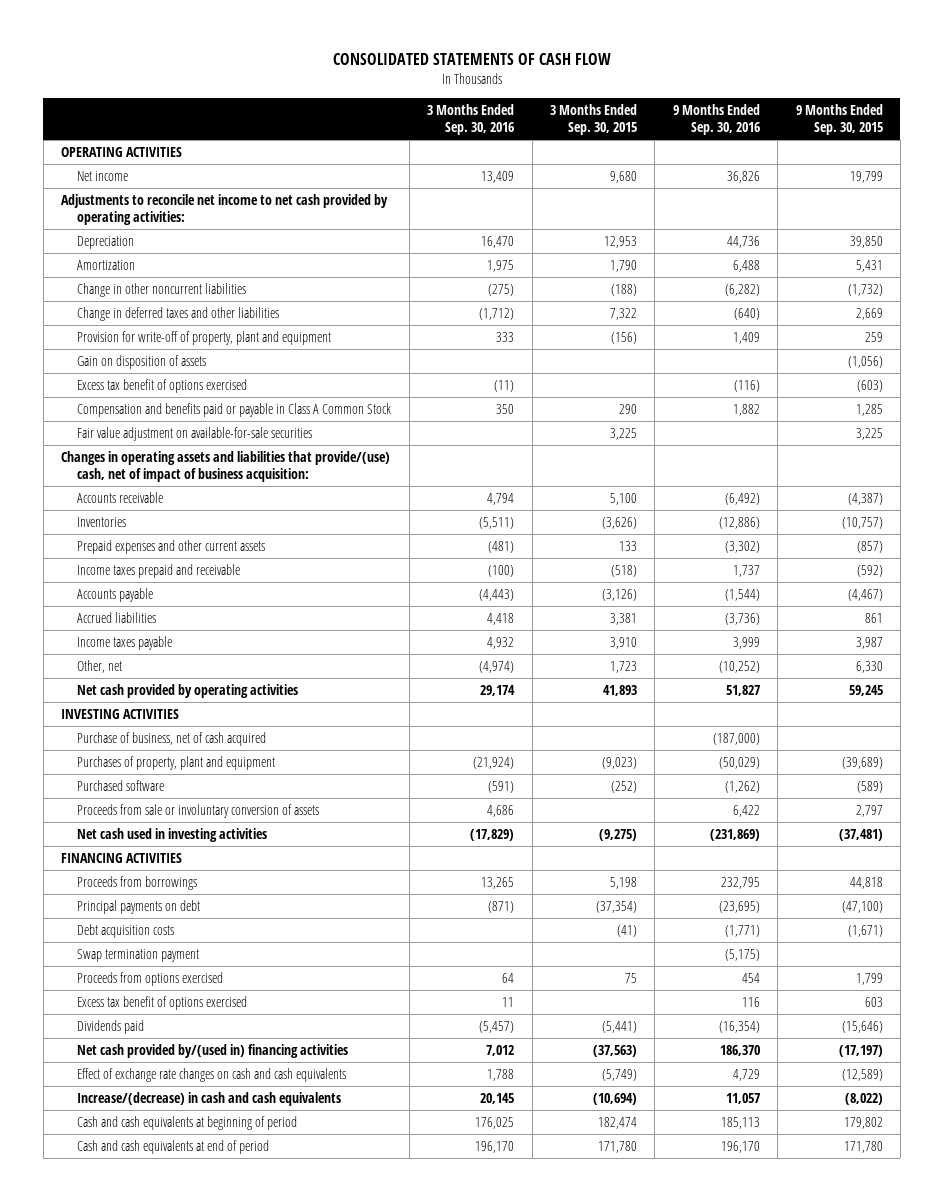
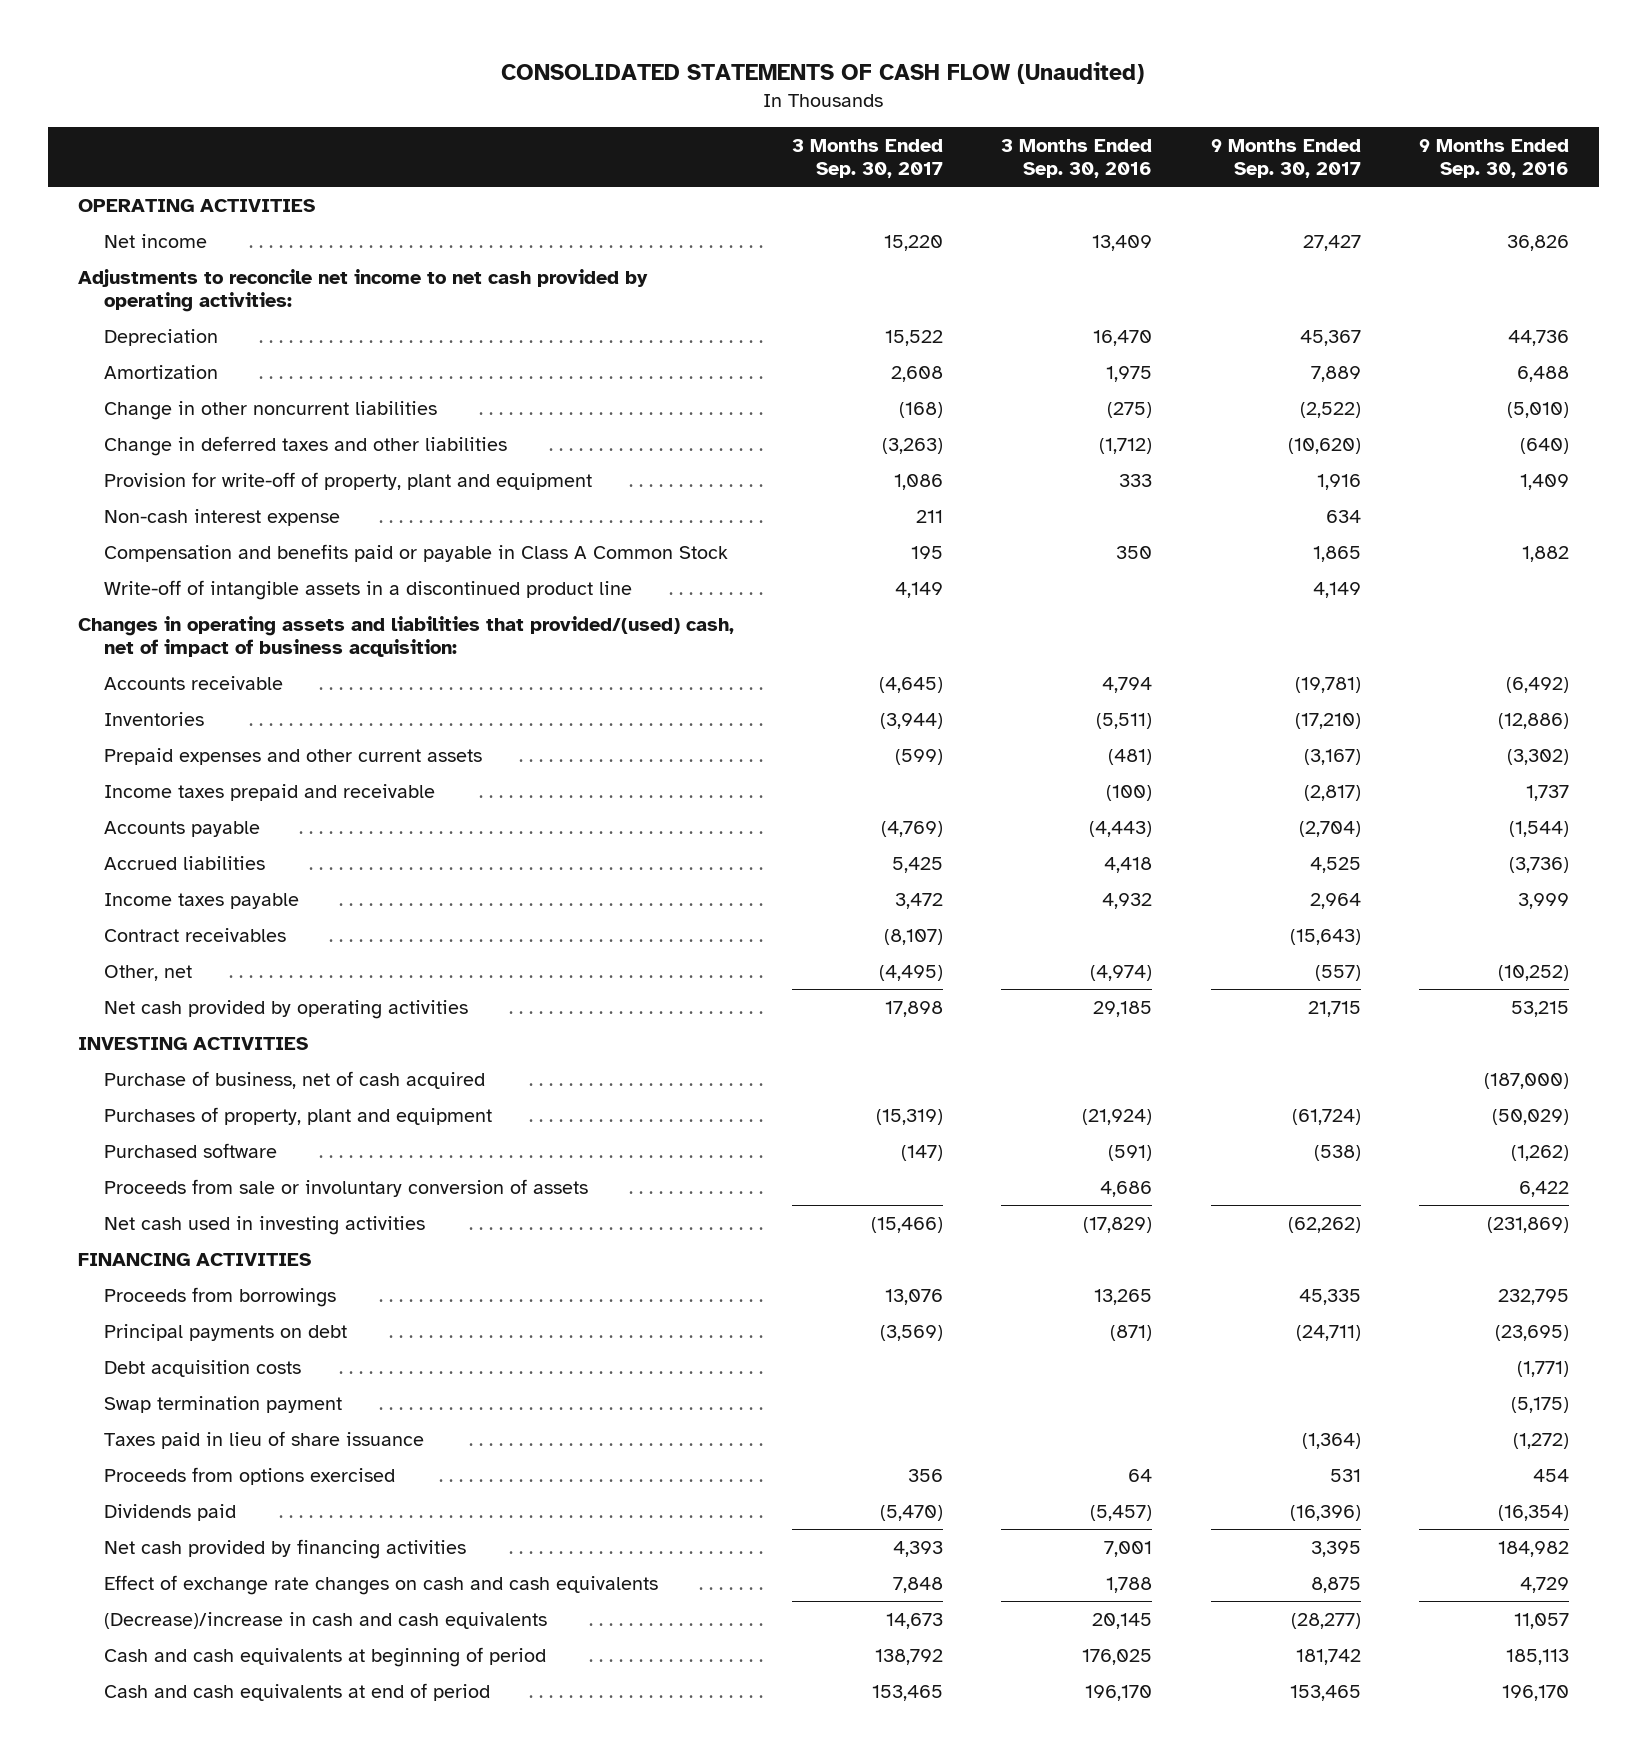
[332,52,611,65] CONSOLIDATED STATEMENTS OF CASH FLOW -> [501,61,1145,84] CONSOLIDATED STATEMENTS OF CASH FLOW (Unaudited)
[550,103,638,136] 3 Months Ended Sep. 30, 2015 -> none
[795,103,883,136] 9 Months Ended Sep. 30, 2015 -> none
none -> [792,138,944,179] 3 Months Ended Sep. 30, 2017
none -> [1210,138,1361,179] 9 Months Ended Sep. 30, 2017
[724,283,760,296] (6,282) -> [1507,401,1570,418] (5,010)
[77,354,207,369] Gain on disposition of assets -> none
[77,378,248,393] Excess tax benefit of options exercised -> none
none -> [104,508,341,526] Non-cash interest expense
[77,426,313,441] Fair value adjustment on available-for-sale securities -> none
none -> [104,579,633,600] Write-off of intangible assets in a discontinued product line
[60,450,390,483] Changes in operating assets and liabilities that provide/(use) cash, net of impact of business acquisition: -> [77,615,734,658] Changes in operating assets and liabilities that provided/(used) cash, net of impact of business acquisition:
none -> [104,927,287,942] Contract receivables
[480,684,516,696] 29,174 -> [1093,1000,1153,1017] 29,185
[725,684,760,696] 51,827 -> [1511,1000,1570,1017] 53,215
none -> [104,1430,425,1449] Taxes paid in lieu of share issuance
[77,995,248,1010] Excess tax benefit of options exercised -> none
[77,1043,349,1058] Net cash provided by/(used in) financing activities -> [104,1538,467,1559] Net cash provided by financing activities
[486,1044,515,1056] 7,012 -> [1104,1540,1153,1557] 7,001
[719,1044,760,1056] 186,370 -> [1498,1540,1570,1557] 184,982
[77,1091,342,1106] Increase/(decrease) in cash and cash equivalents -> [104,1611,548,1629] (Decrease)/increase in cash and cash equivalents

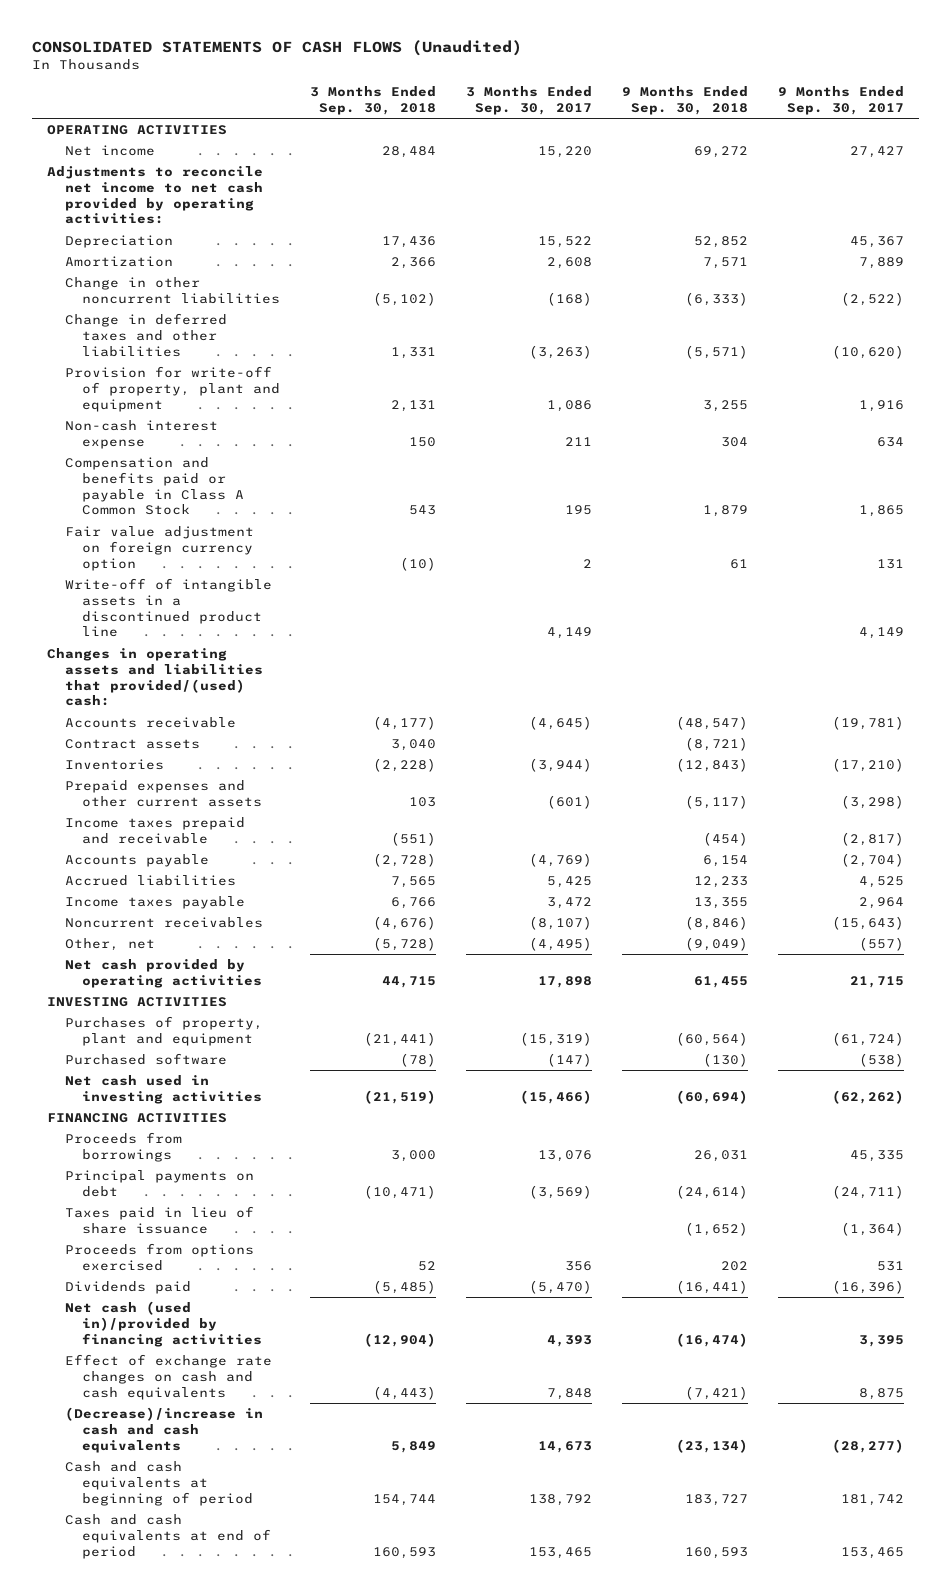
[501,61,1145,84] CONSOLIDATED STATEMENTS OF CASH FLOW (Unaudited) -> [32,39,523,56] CONSOLIDATED STATEMENTS OF CASH FLOWS (Unaudited)
[1001,138,1153,179] 3 Months Ended Sep. 30, 2016 -> none
[1419,138,1570,179] 9 Months Ended Sep. 30, 2016 -> none
none -> [310,86,437,116] 3 Months Ended Sep. 30, 2018
none -> [621,86,748,116] 9 Months Ended Sep. 30, 2018
none -> [64,525,254,571] Fair value adjustment on foreign currency option
[77,615,734,658] Changes in operating assets and liabilities that provided/(used) cash, net of impact of business acquisition: -> [47,647,263,707] Changes in operating assets and liabilities that provided/(used) cash:
none -> [64,738,200,749] Contract assets
[895,748,944,765] (599) -> [547,794,593,809] (601)
[1303,748,1361,765] (3,167) -> [840,794,904,809] (3,298)
[104,927,287,942] Contract receivables -> [64,916,263,928] Noncurrent receivables
[104,1070,486,1089] Purchase of business, net of cash acquired -> none
[104,1178,589,1197] Proceeds from sale or involuntary conversion of assets -> none
[104,1359,302,1377] Debt acquisition costs -> none
[104,1395,343,1413] Swap termination payment -> none
[104,1538,467,1559] Net cash provided by financing activities -> [64,1300,263,1347] Net cash (used in)/provided by financing activities

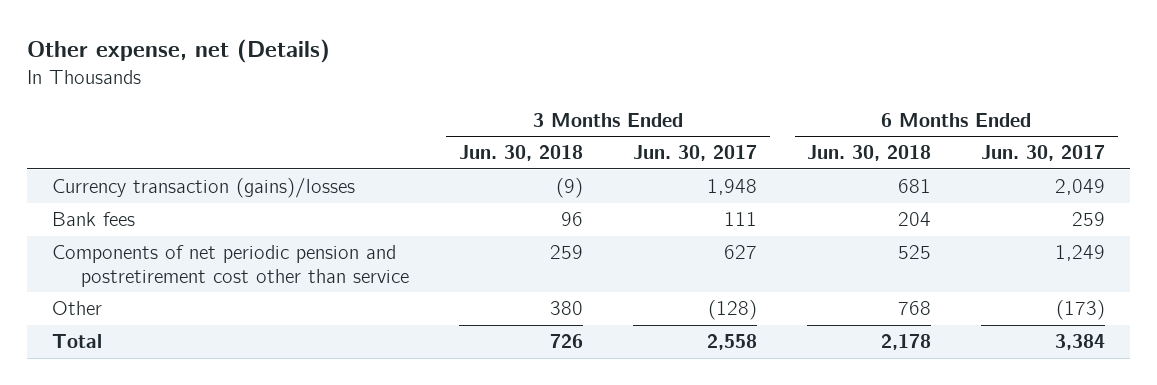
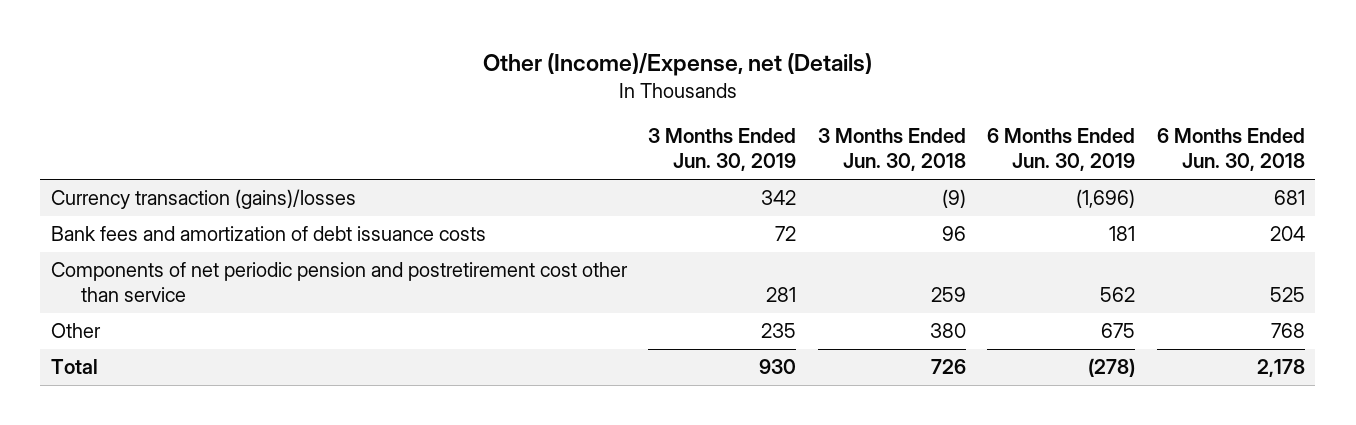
[26,39,330,64] Other expense, net (Details) -> [482,53,872,77] Other (Income)/Expense, net (Details)
[633,145,758,162] Jun. 30, 2017 -> none
[981,145,1106,162] Jun. 30, 2017 -> none
none -> [648,128,797,172] 3 Months Ended Jun. 30, 2019
none -> [987,128,1136,172] 6 Months Ended Jun. 30, 2019
[51,212,135,227] Bank fees -> [51,226,487,242] Bank fees and amortization of debt issuance costs

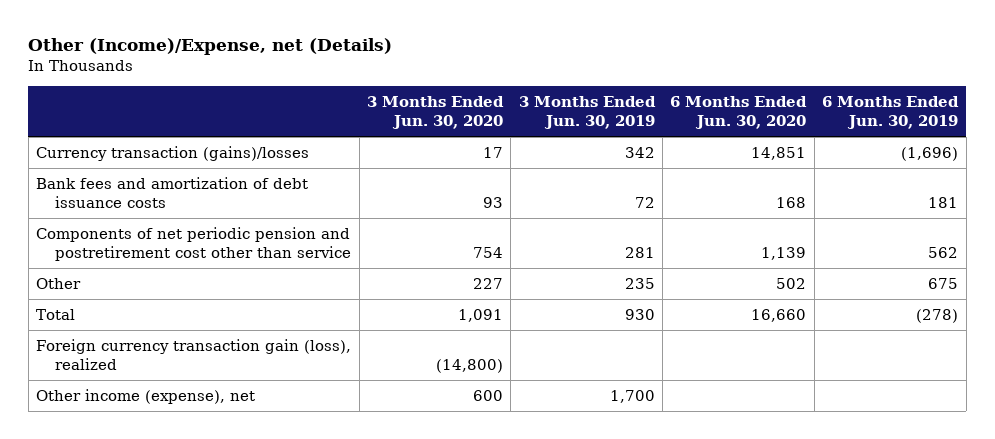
[817,128,966,172] 3 Months Ended Jun. 30, 2018 -> none
[1156,128,1305,172] 6 Months Ended Jun. 30, 2018 -> none
none -> [367,95,505,130] 3 Months Ended Jun. 30, 2020
none -> [670,95,808,130] 6 Months Ended Jun. 30, 2020
none -> [36,338,352,370] Foreign currency transaction gain (loss), realized
none -> [36,388,256,404] Other income (expense), net

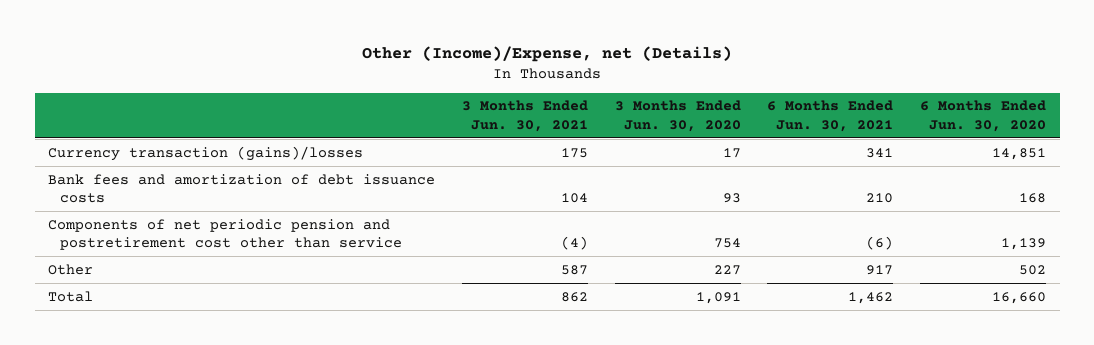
[518,95,656,130] 3 Months Ended Jun. 30, 2019 -> none
[822,95,960,130] 6 Months Ended Jun. 30, 2019 -> none
none -> [461,100,588,132] 3 Months Ended Jun. 30, 2021
none -> [767,100,894,132] 6 Months Ended Jun. 30, 2021
[36,338,352,370] Foreign currency transaction gain (loss), realized -> none
[36,388,256,404] Other income (expense), net -> none

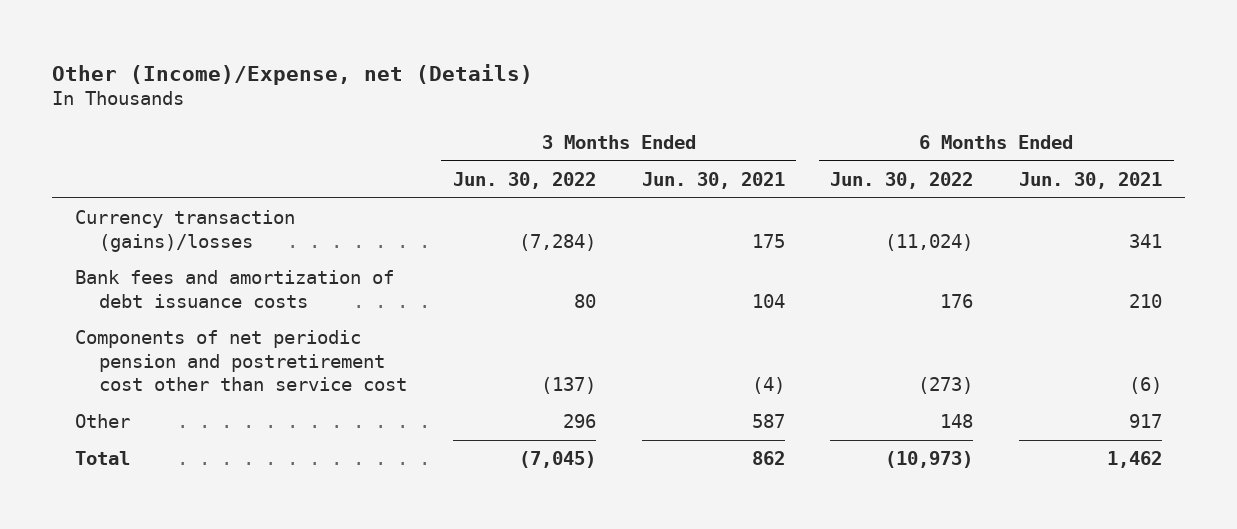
[614,100,741,132] 3 Months Ended Jun. 30, 2020 -> none
[920,100,1047,132] 6 Months Ended Jun. 30, 2020 -> none
none -> [452,172,596,190] Jun. 30, 2022
none -> [830,172,974,190] Jun. 30, 2022
[48,218,402,251] Components of net periodic pension and postretirement cost other than service -> [74,330,408,391] Components of net periodic pension and postretirement cost other than service cost

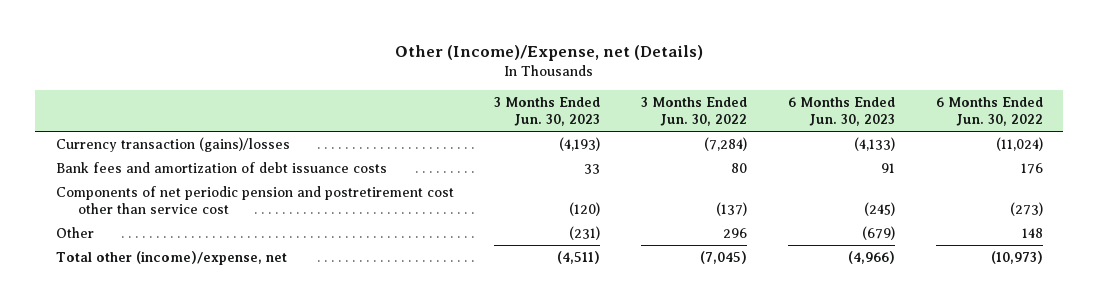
[641,172,785,190] Jun. 30, 2021 -> none
[1019,172,1163,190] Jun. 30, 2021 -> none
none -> [494,97,601,127] 3 Months Ended Jun. 30, 2023
none -> [788,97,896,127] 6 Months Ended Jun. 30, 2023
[74,451,130,466] Total -> [55,251,287,266] Total other (income)/expense, net

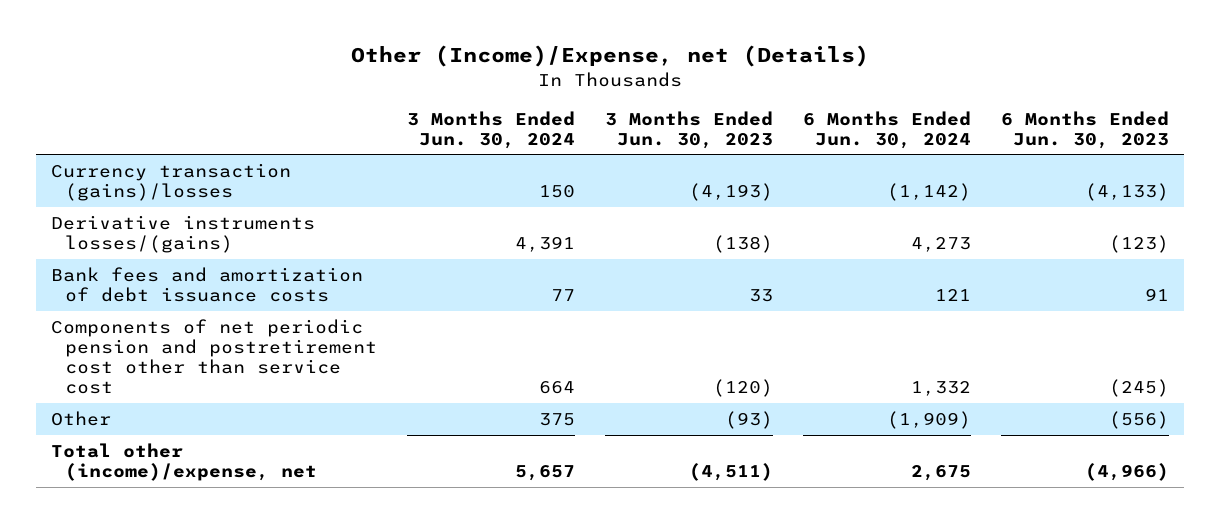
[641,97,748,127] 3 Months Ended Jun. 30, 2022 -> none
[935,97,1043,127] 6 Months Ended Jun. 30, 2022 -> none
none -> [406,110,575,149] 3 Months Ended Jun. 30, 2024
none -> [803,110,972,149] 6 Months Ended Jun. 30, 2024
none -> [50,214,315,253] Derivative instruments losses/(gains)
[569,226,601,241] (231) -> [724,410,773,429] (93)
[862,226,896,241] (679) -> [1109,410,1170,429] (556)

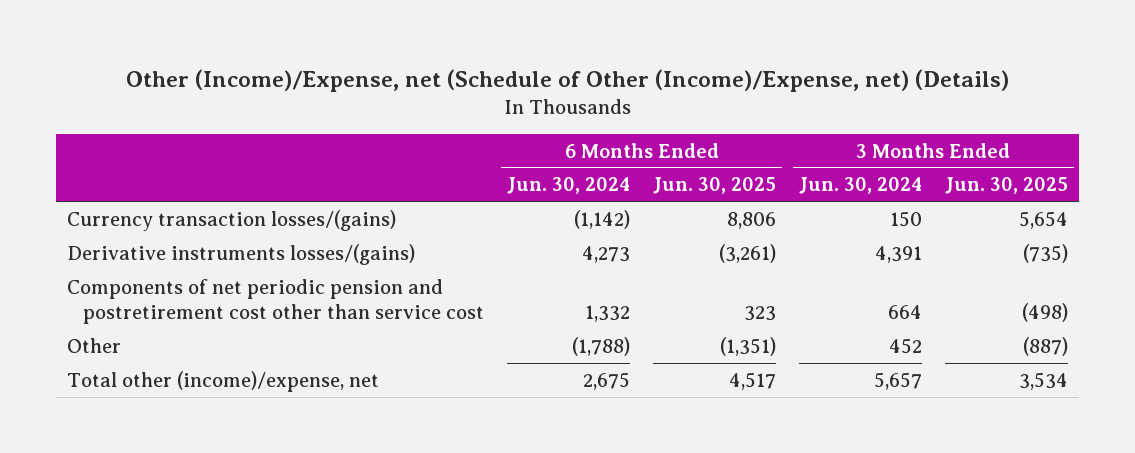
[351,45,870,68] Other (Income)/Expense, net (Details) -> [125,68,1009,92] Other (Income)/Expense, net (Schedule of Other (Income)/Expense, net) (Details)
[604,110,773,149] 3 Months Ended Jun. 30, 2023 -> none
[1001,110,1170,149] 6 Months Ended Jun. 30, 2023 -> none
none -> [652,177,776,195] Jun. 30, 2025
none -> [944,177,1068,195] Jun. 30, 2025
[50,162,291,201] Currency transaction (gains)/losses -> [67,209,397,231] Currency transaction losses/(gains)
[50,266,363,302] Bank fees and amortization of debt issuance costs -> none
[538,412,575,426] 375 -> [888,337,922,354] 452
[887,410,972,429] (1,909) -> [572,336,631,356] (1,788)

